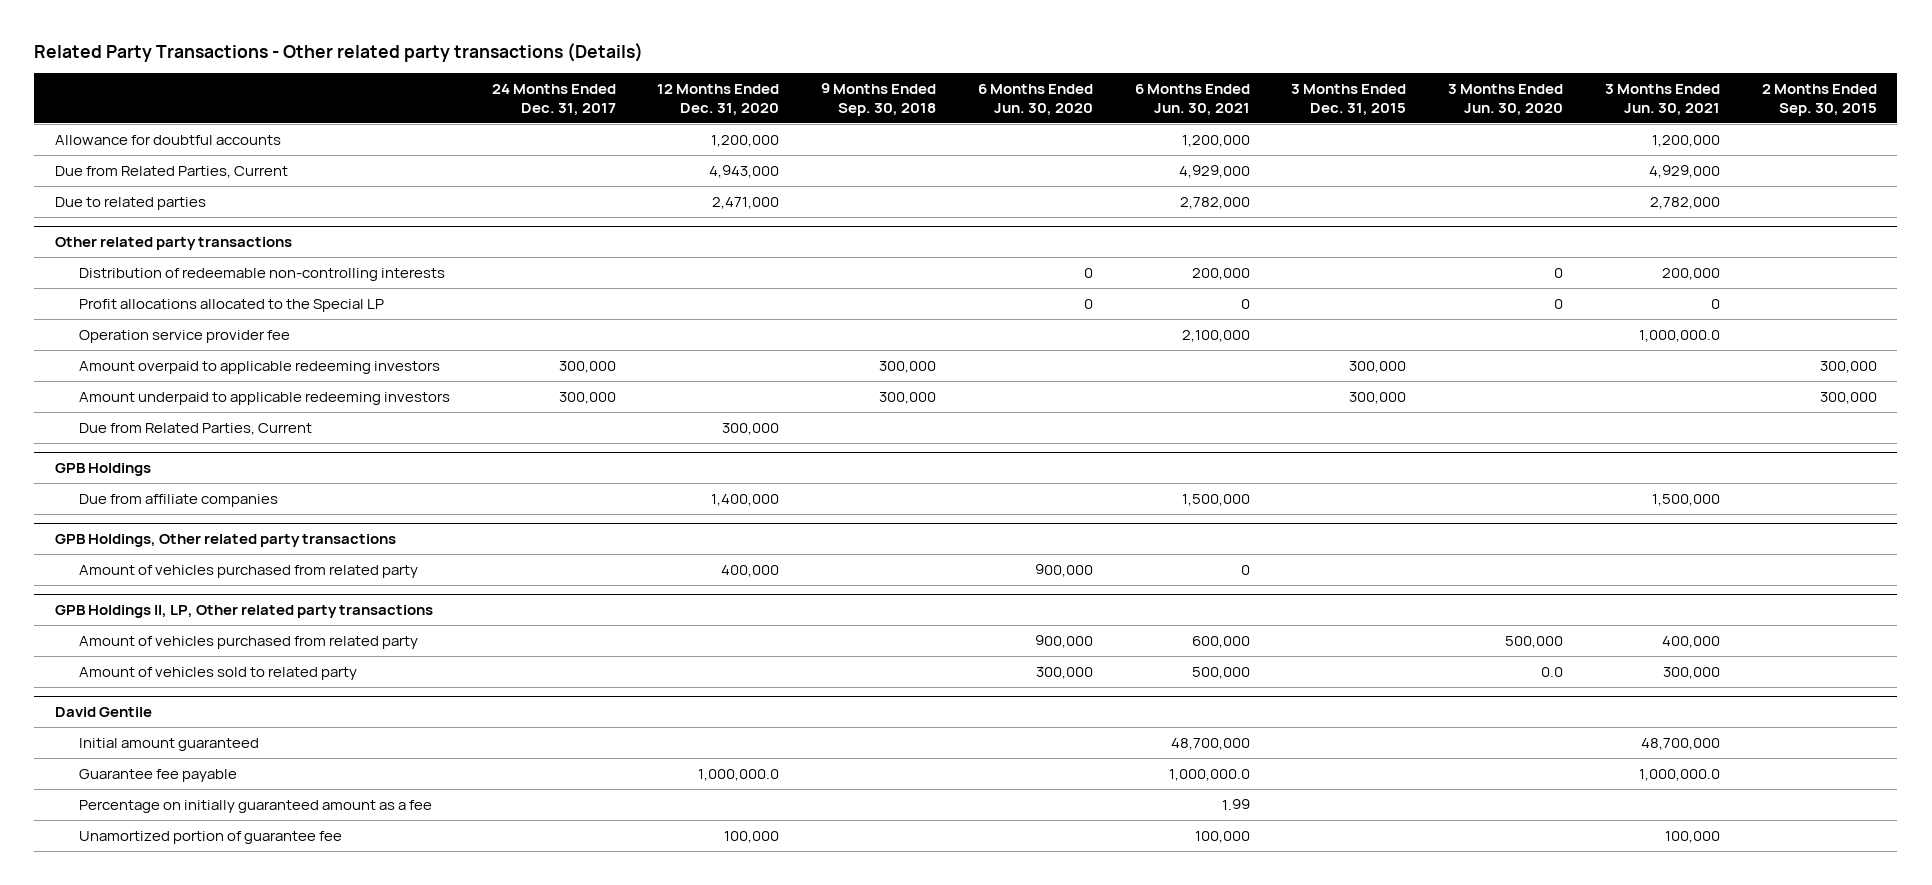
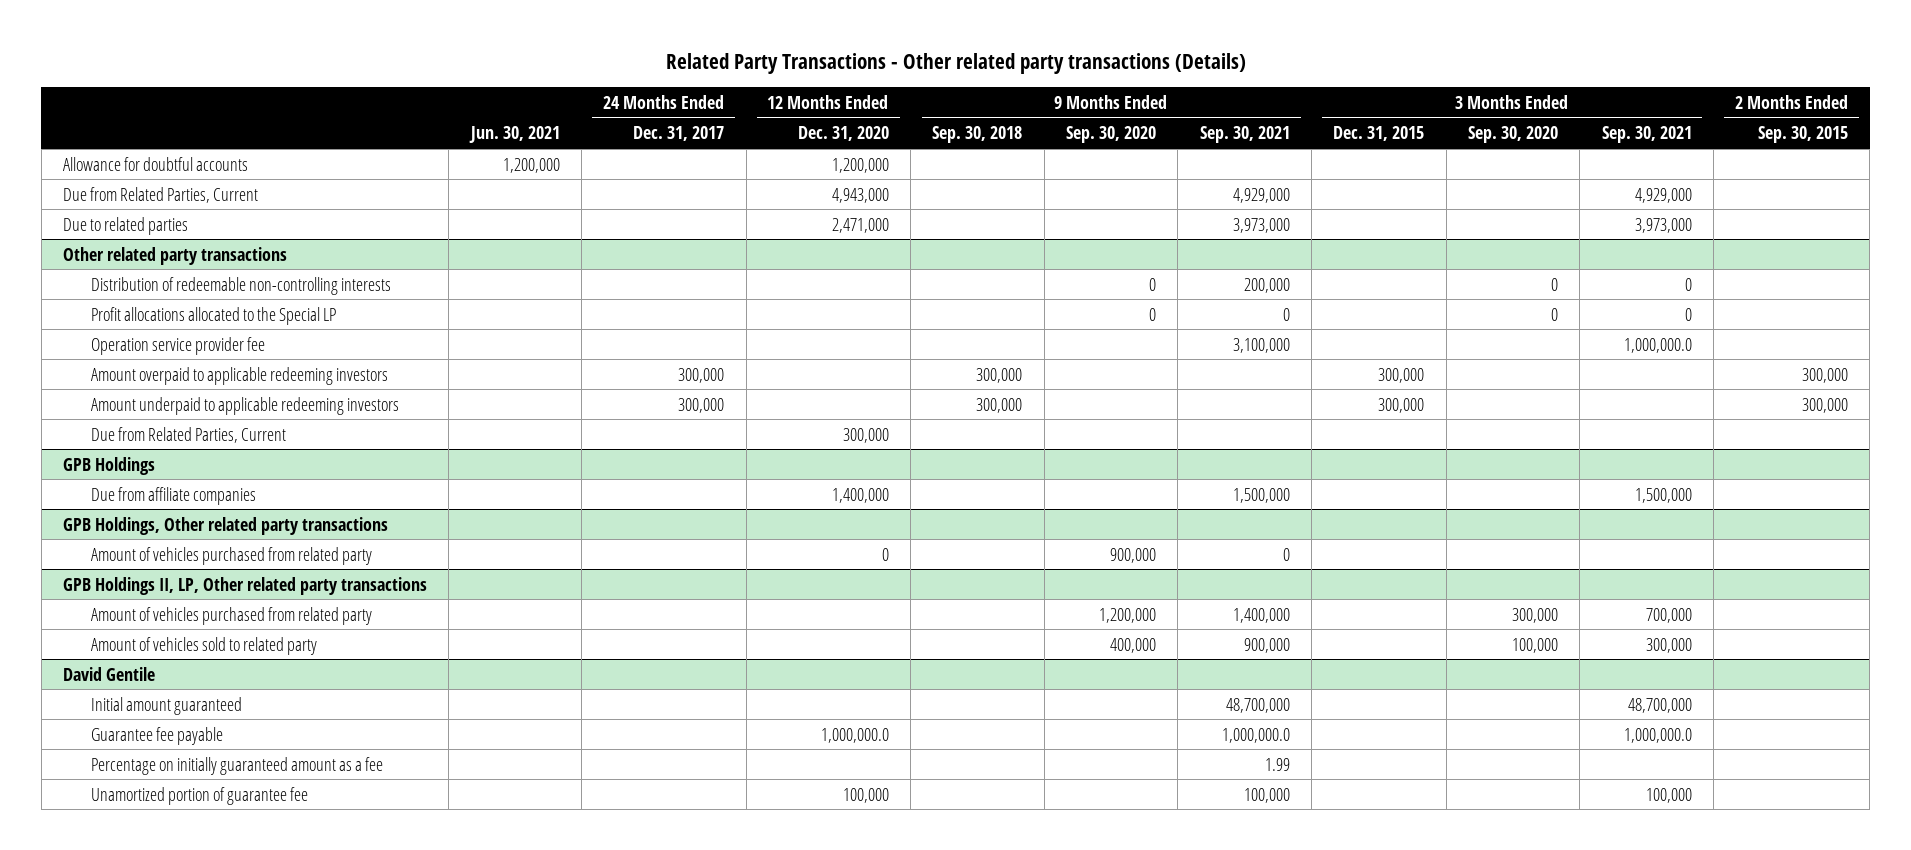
[977,83,1093,116] 6 Months Ended Jun. 30, 2020 -> none
[1134,83,1250,116] 6 Months Ended Jun. 30, 2021 -> none
[1448,83,1564,116] 3 Months Ended Jun. 30, 2020 -> none
[1604,83,1720,116] 3 Months Ended Jun. 30, 2021 -> none
none -> [468,126,560,144] Jun. 30, 2021
none -> [1066,126,1157,144] Sep. 30, 2020
none -> [1199,126,1290,144] Sep. 30, 2021
none -> [1467,126,1558,144] Sep. 30, 2020
none -> [1601,126,1692,144] Sep. 30, 2021
[721,564,780,577] 400,000 -> [881,547,889,561] 0

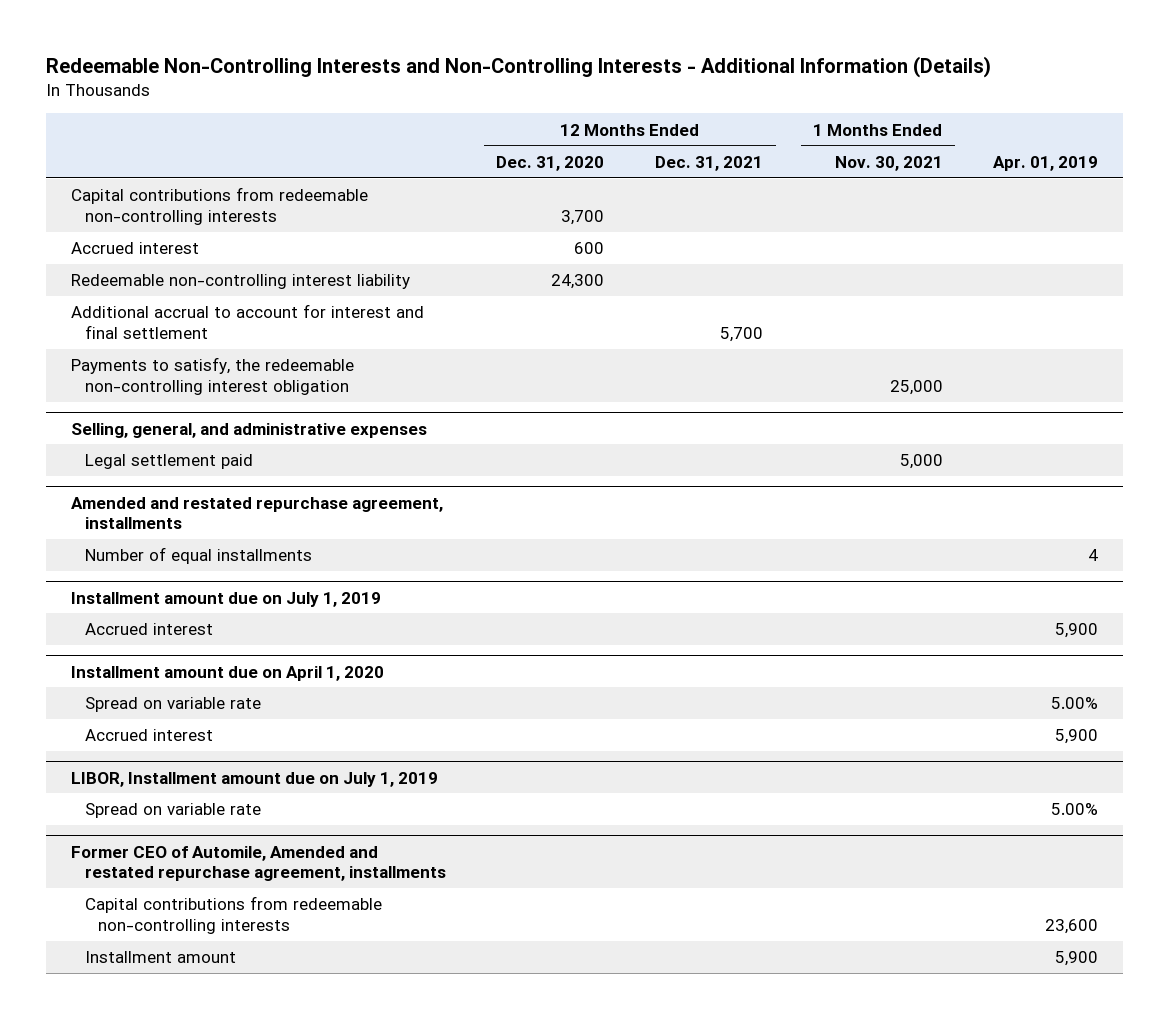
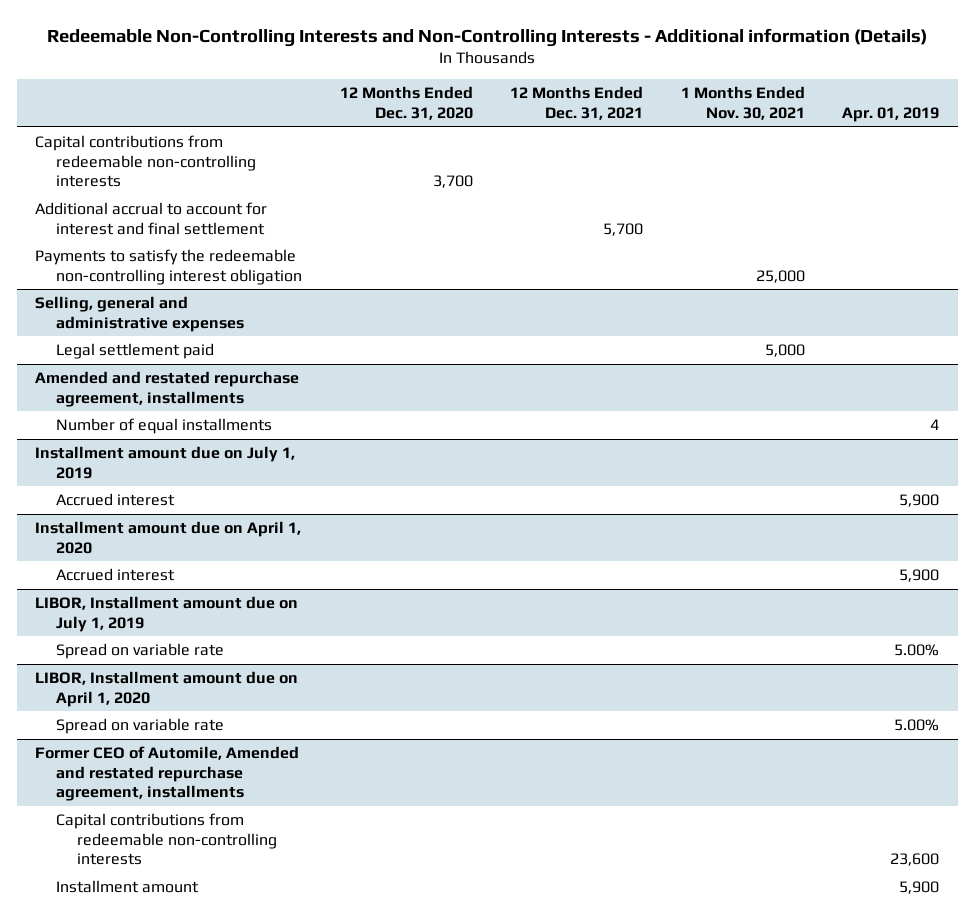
[46,55,992,78] Redeemable Non-Controlling Interests and Non-Controlling Interests - Additional Information (Details) -> [47,27,928,47] Redeemable Non-Controlling Interests and Non-Controlling Interests - Additional information (Details)
[71,242,200,255] Accrued interest -> none
[71,274,411,290] Redeemable non-controlling interest liability -> none
[71,357,355,395] Payments to satisfy, the redeemable non-controlling interest obligation -> [35,249,303,285] Payments to satisfy the redeemable non-controlling interest obligation
[71,422,428,438] Selling, general, and administrative expenses -> [35,296,245,332] Selling, general and administrative expenses
[84,697,261,713] Spread on variable rate -> none
none -> [35,671,299,707] LIBOR, Installment amount due on April 1, 2020
none -> [56,718,225,735] Spread on variable rate

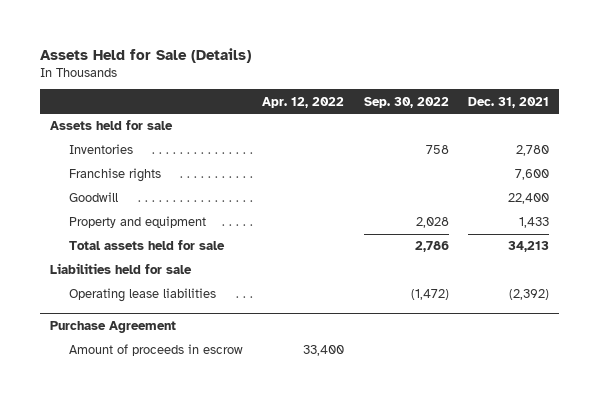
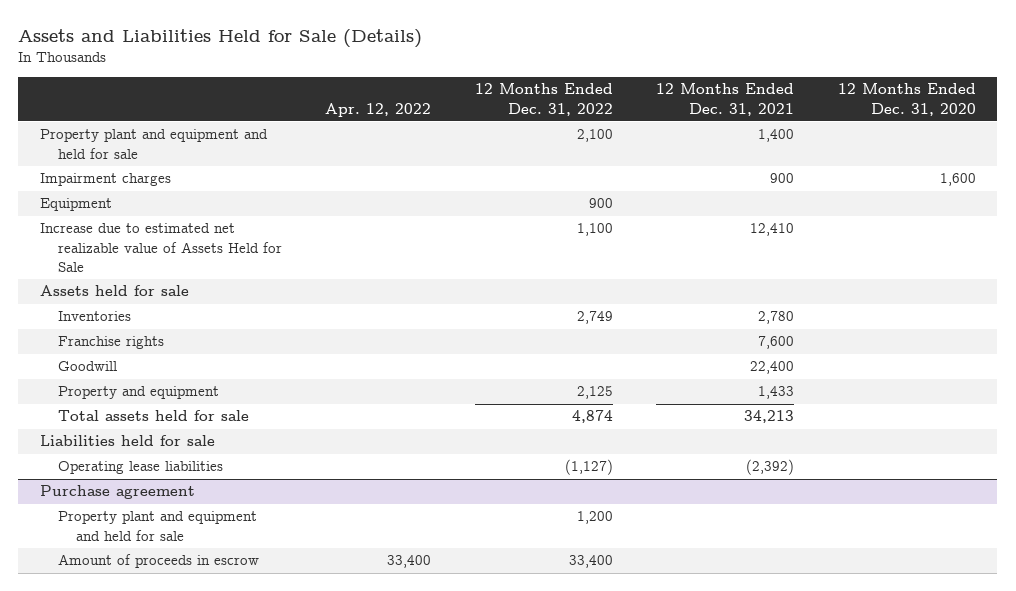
[40,47,252,63] Assets Held for Sale (Details) -> [18,28,423,48] Assets and Liabilities Held for Sale (Details)
[363,96,449,108] Sep. 30, 2022 -> none
[468,96,550,108] Dec. 31, 2021 -> none
none -> [474,83,613,116] 12 Months Ended Dec. 31, 2022
none -> [656,83,795,116] 12 Months Ended Dec. 31, 2021
none -> [837,83,976,116] 12 Months Ended Dec. 31, 2020
none -> [39,129,268,159] Property plant and equipment and held for sale
none -> [39,173,171,187] Impairment charges
none -> [39,198,112,212] Equipment
none -> [39,223,283,273] Increase due to estimated net realizable value of Assets Held for Sale
[50,321,177,334] Purchase Agreement -> [39,485,195,500] Purchase agreement
none -> [58,511,258,541] Property plant and equipment and held for sale

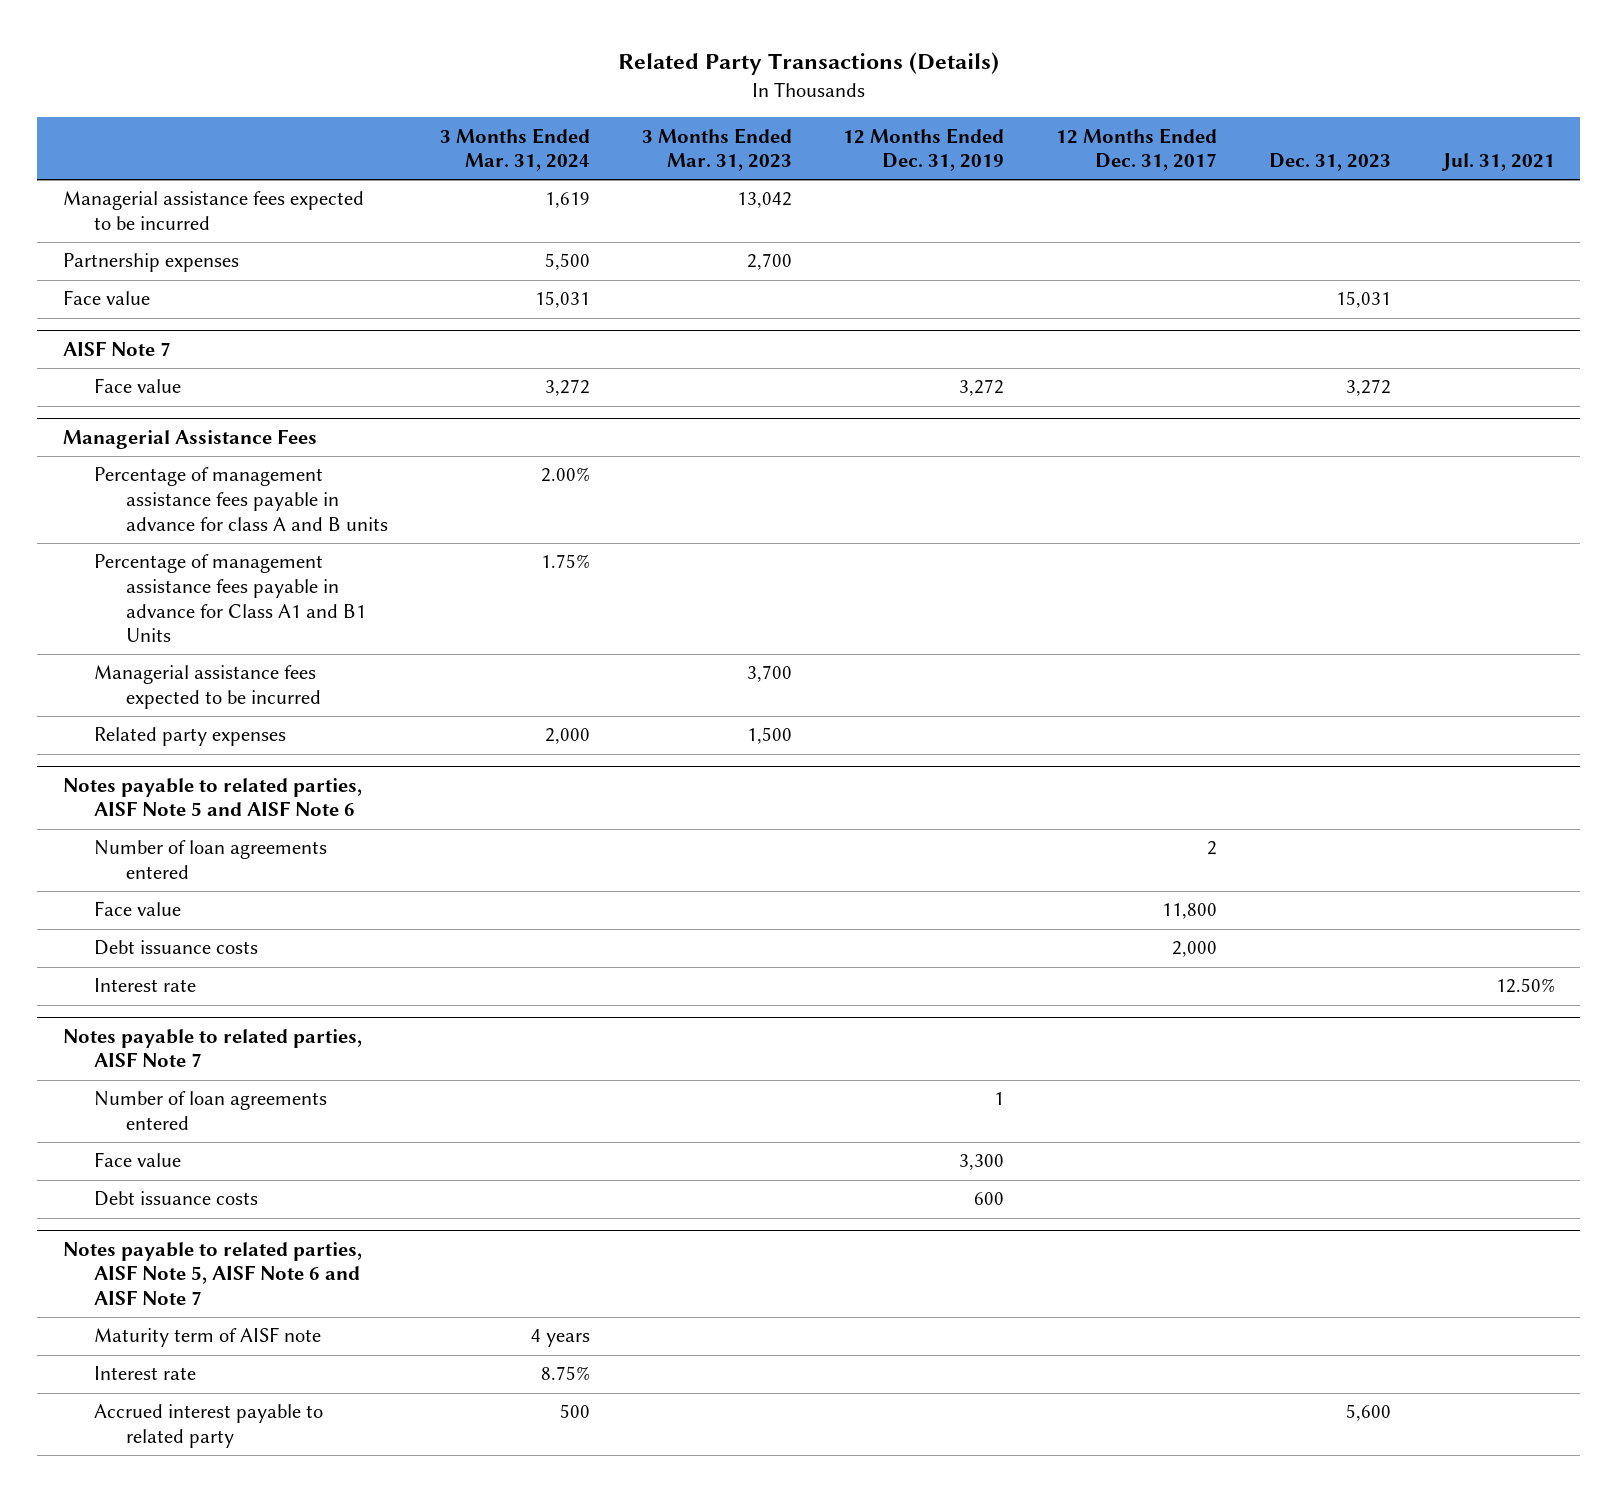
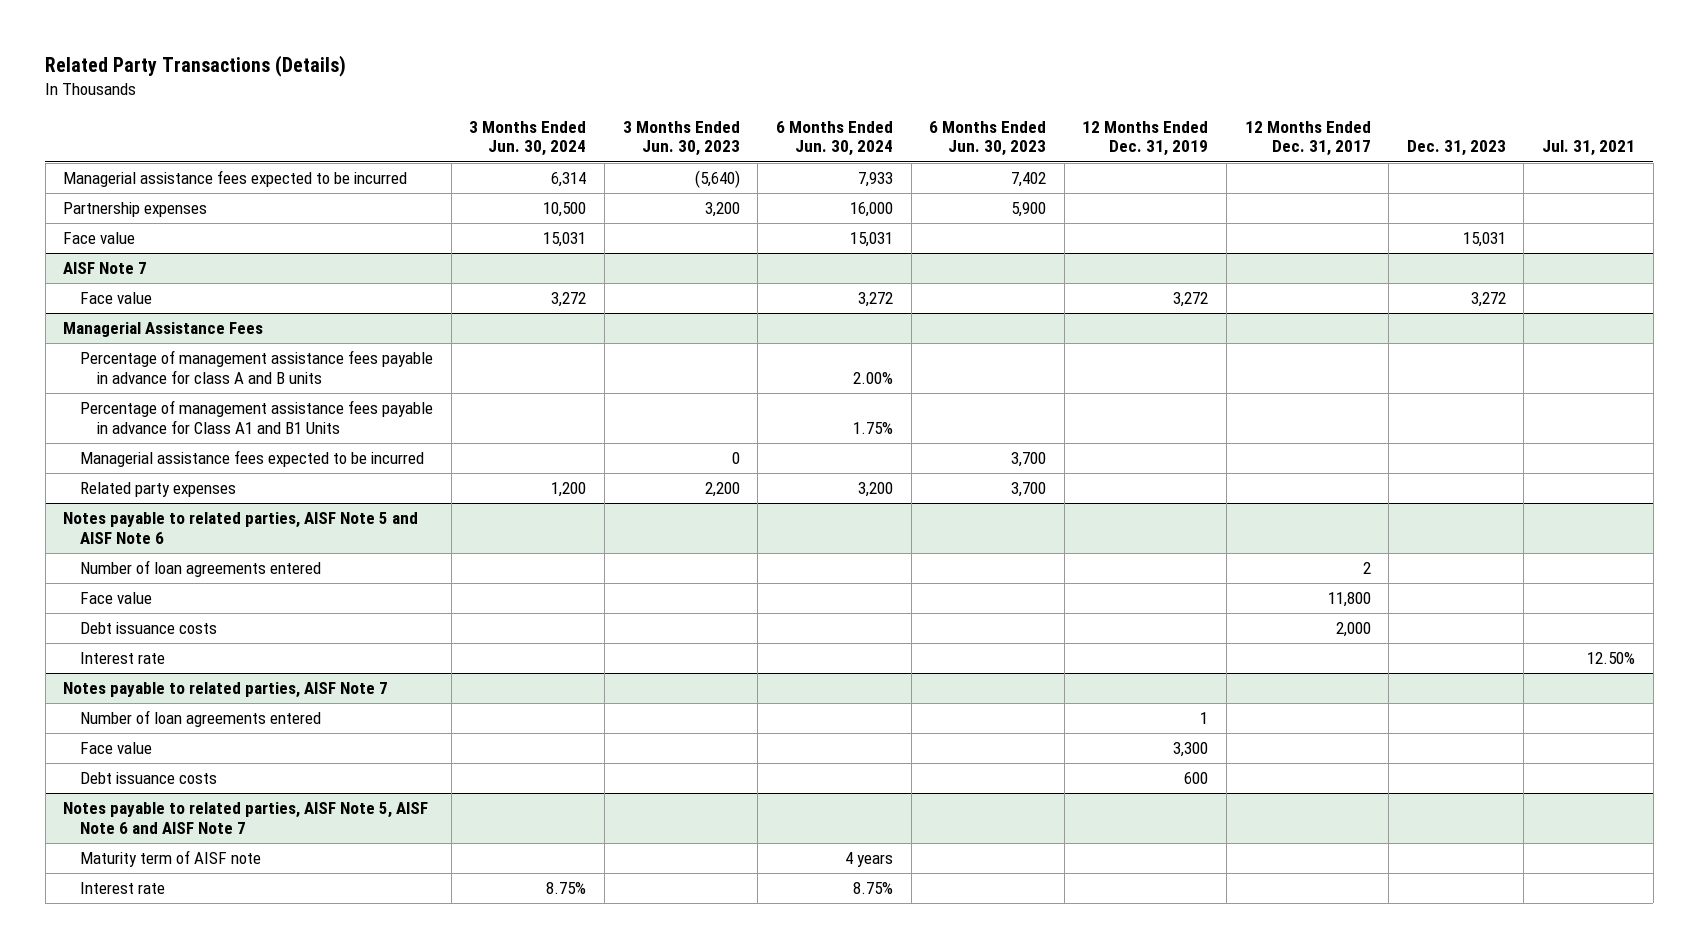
[439,127,590,172] 3 Months Ended Mar. 31, 2024 -> none
[641,127,792,172] 3 Months Ended Mar. 31, 2023 -> none
none -> [469,120,587,157] 3 Months Ended Jun. 30, 2024
none -> [622,120,740,157] 3 Months Ended Jun. 30, 2023
none -> [775,120,893,157] 6 Months Ended Jun. 30, 2024
none -> [929,120,1047,157] 6 Months Ended Jun. 30, 2023
[94,1404,324,1449] Accrued interest payable to related party -> none

